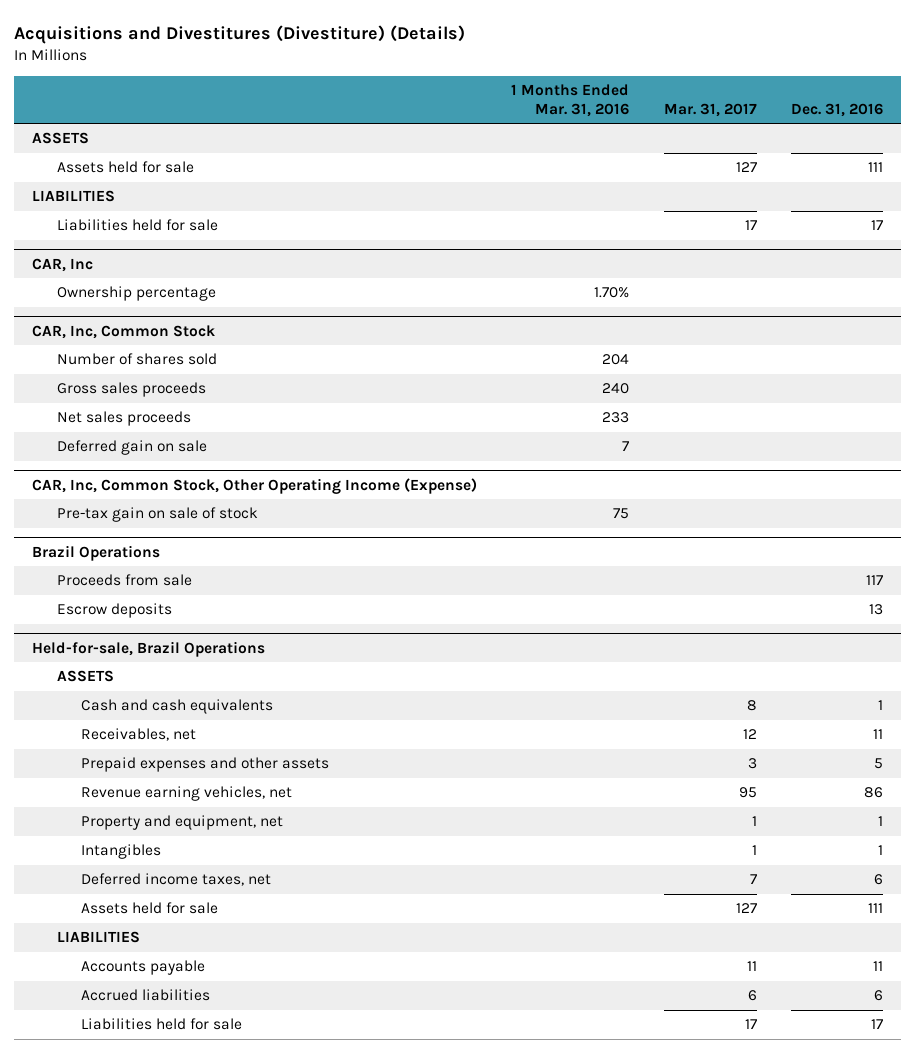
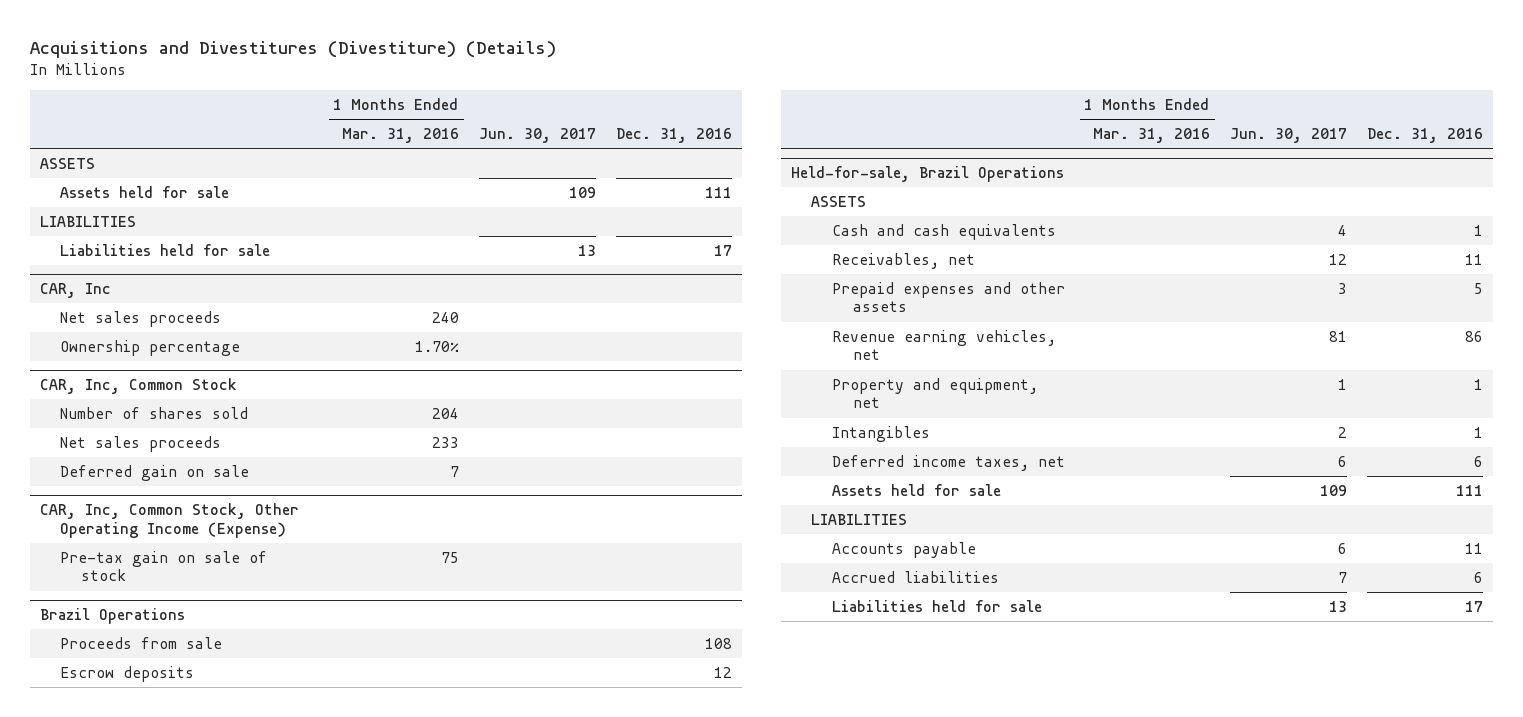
[663,102,757,117] Mar. 31, 2017 -> none
none -> [478,128,596,144] Jun. 30, 2017
none -> [60,310,222,327] Net sales proceeds
[56,382,206,398] Gross sales proceeds -> none
[866,575,884,586] 117 -> [704,637,732,649] 108
[869,604,884,616] 13 -> [713,666,732,678] 12

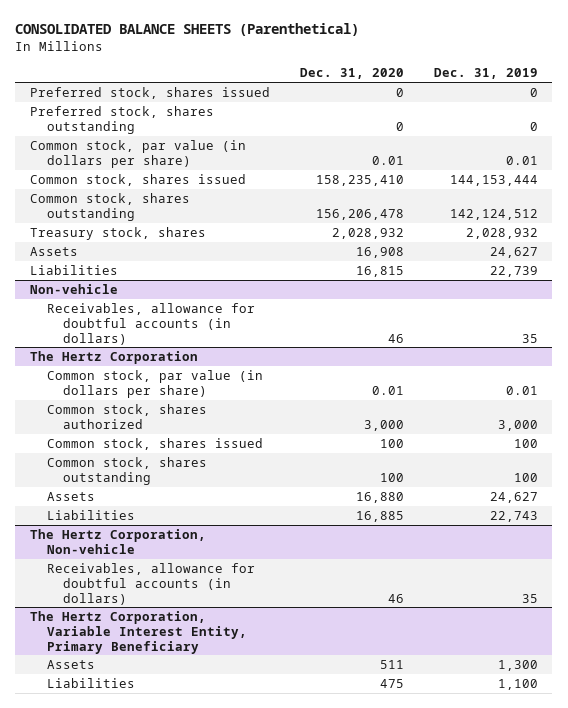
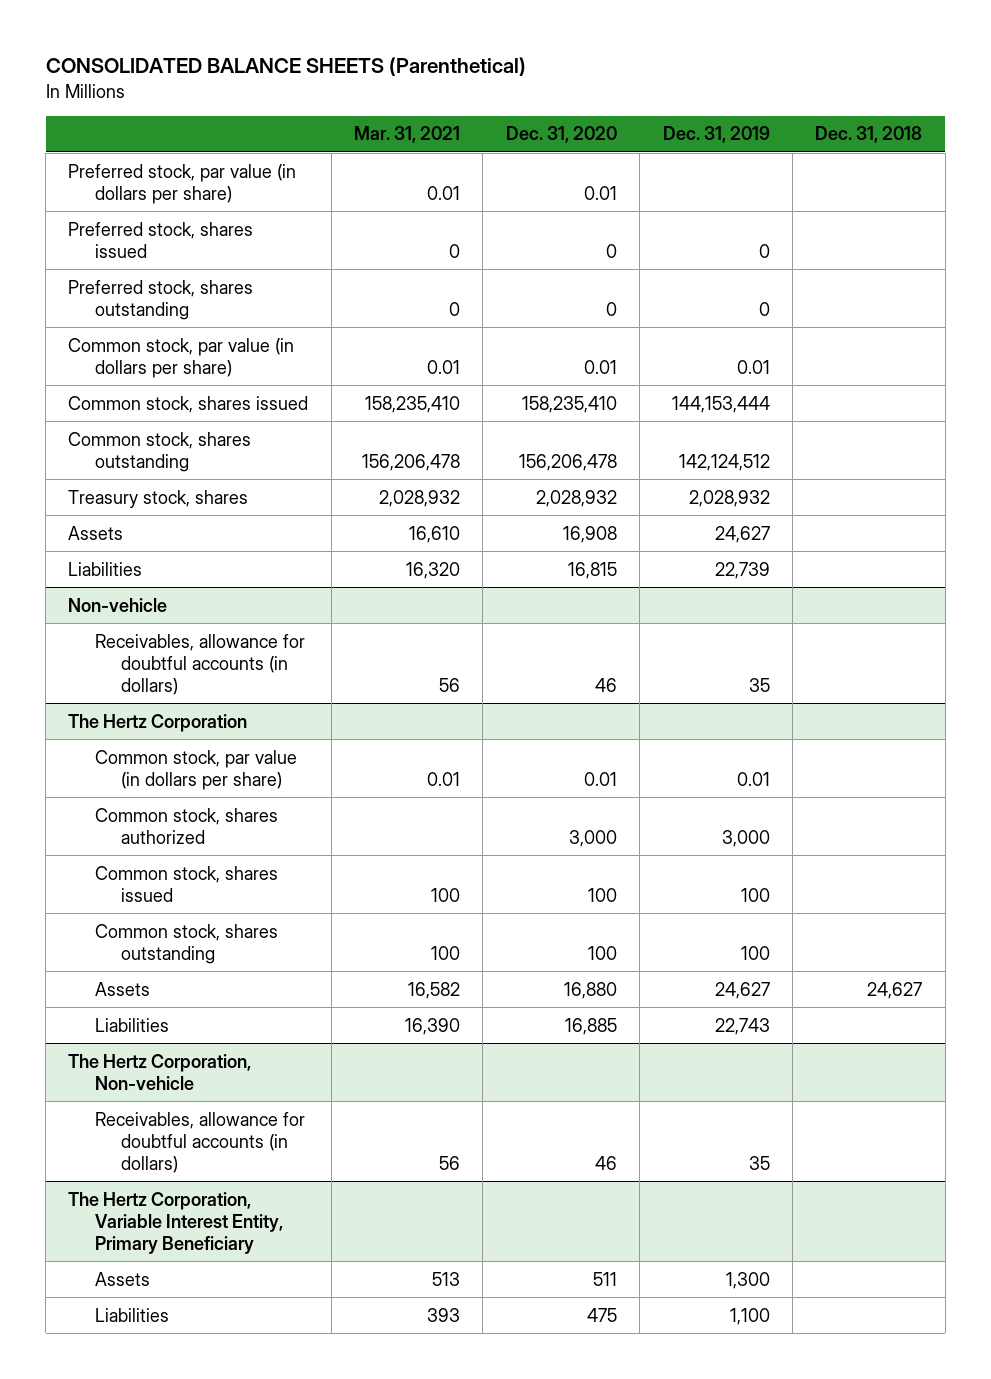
none -> [354,126,461,144] Mar. 31, 2021
none -> [815,126,923,144] Dec. 31, 2018
none -> [68,163,297,204] Preferred stock, par value (in dollars per share)

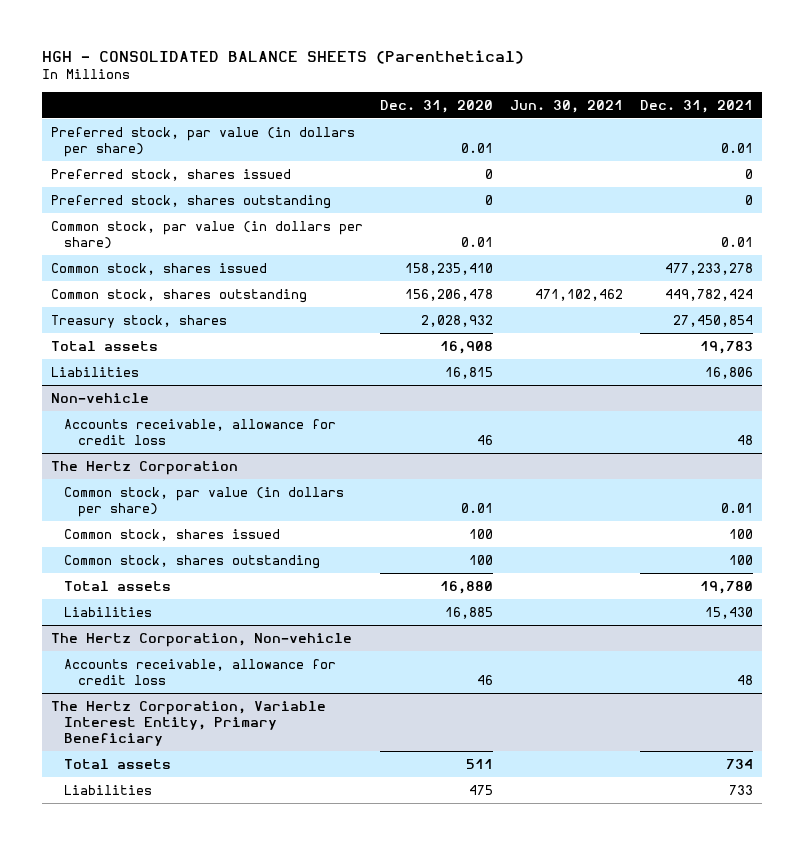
[45,57,526,77] CONSOLIDATED BALANCE SHEETS (Parenthetical) -> [42,50,525,65] HGH - CONSOLIDATED BALANCE SHEETS (Parenthetical)
[354,126,461,144] Mar. 31, 2021 -> none
[662,126,770,144] Dec. 31, 2019 -> none
[815,126,923,144] Dec. 31, 2018 -> none
none -> [510,99,624,113] Jun. 30, 2021
none -> [640,99,754,113] Dec. 31, 2021
[68,525,124,540] Assets -> [50,340,158,351] Total assets
[94,633,305,695] Receivables, allowance for doubtful accounts (in dollars) -> [64,418,337,445] Accounts receivable, allowance for credit loss
[94,807,278,844] Common stock, shares authorized -> none
[94,981,150,996] Assets -> [64,580,172,591] Total assets
[94,1111,305,1173] Receivables, allowance for doubtful accounts (in dollars) -> [64,658,337,685] Accounts receivable, allowance for credit loss
[94,1271,150,1286] Assets -> [64,758,172,769] Total assets

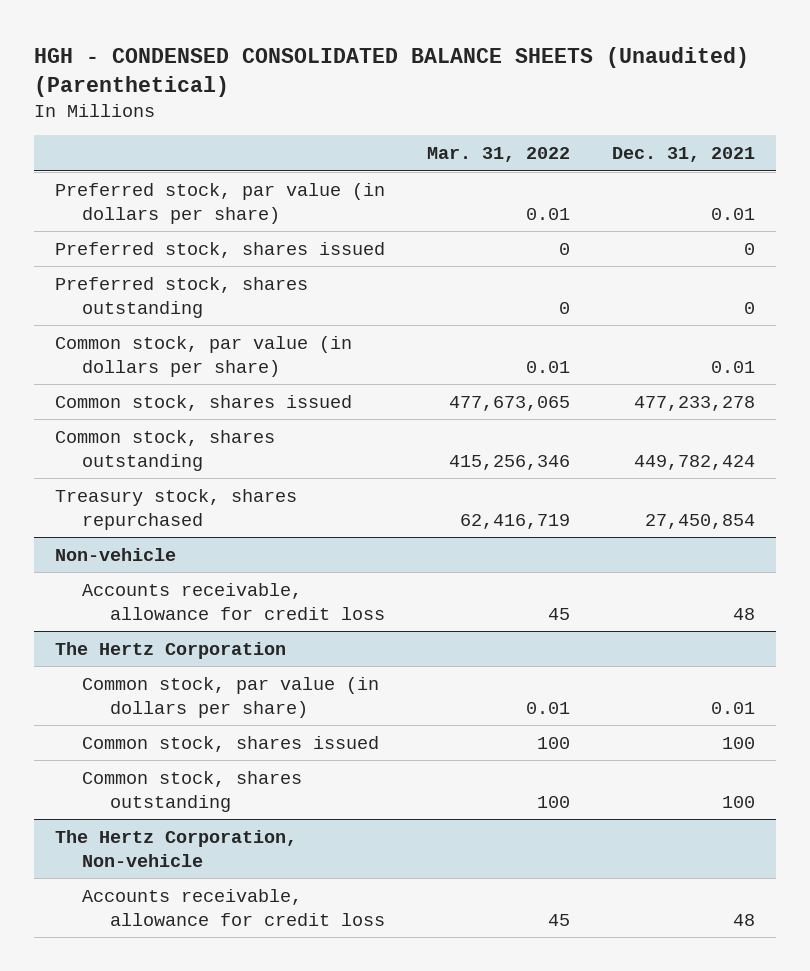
[42,50,525,65] HGH - CONSOLIDATED BALANCE SHEETS (Parenthetical) -> [34,46,750,97] HGH - CONDENSED CONSOLIDATED BALANCE SHEETS (Unaudited) (Parenthetical)
[379,99,493,113] Dec. 31, 2020 -> none
[510,99,624,113] Jun. 30, 2021 -> none
none -> [426,147,570,163] Mar. 31, 2022
[50,340,158,351] Total assets -> none
[50,366,139,377] Liabilities -> none
[50,314,227,328] Treasury stock, shares -> [55,488,298,530] Treasury stock, shares repurchased
[64,580,172,591] Total assets -> none
[64,606,153,617] Liabilities -> none
[50,700,326,746] The Hertz Corporation, Variable Interest Entity, Primary Beneficiary -> none
[64,758,172,769] Total assets -> none
[64,784,153,795] Liabilities -> none

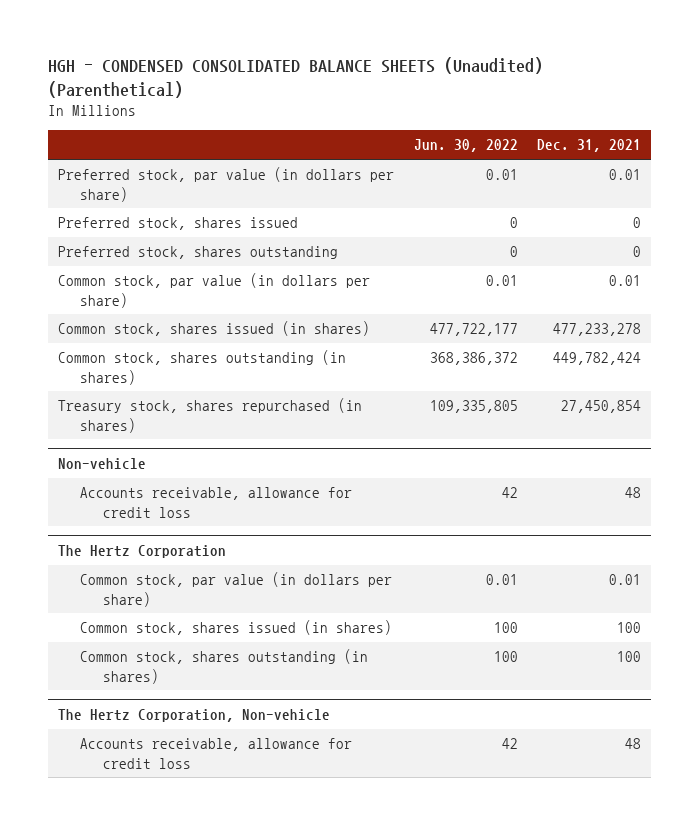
[426,147,570,163] Mar. 31, 2022 -> none
none -> [413,139,518,153] Jun. 30, 2022
[55,394,353,411] Common stock, shares issued -> [57,321,370,337] Common stock, shares issued (in shares)
[55,429,276,471] Common stock, shares outstanding -> [57,350,346,385] Common stock, shares outstanding (in shares)
[55,488,298,530] Treasury stock, shares repurchased -> [57,398,362,433] Treasury stock, shares repurchased (in shares)
[82,735,380,752] Common stock, shares issued -> [80,620,393,636] Common stock, shares issued (in shares)
[82,770,303,812] Common stock, shares outstanding -> [80,649,369,684] Common stock, shares outstanding (in shares)

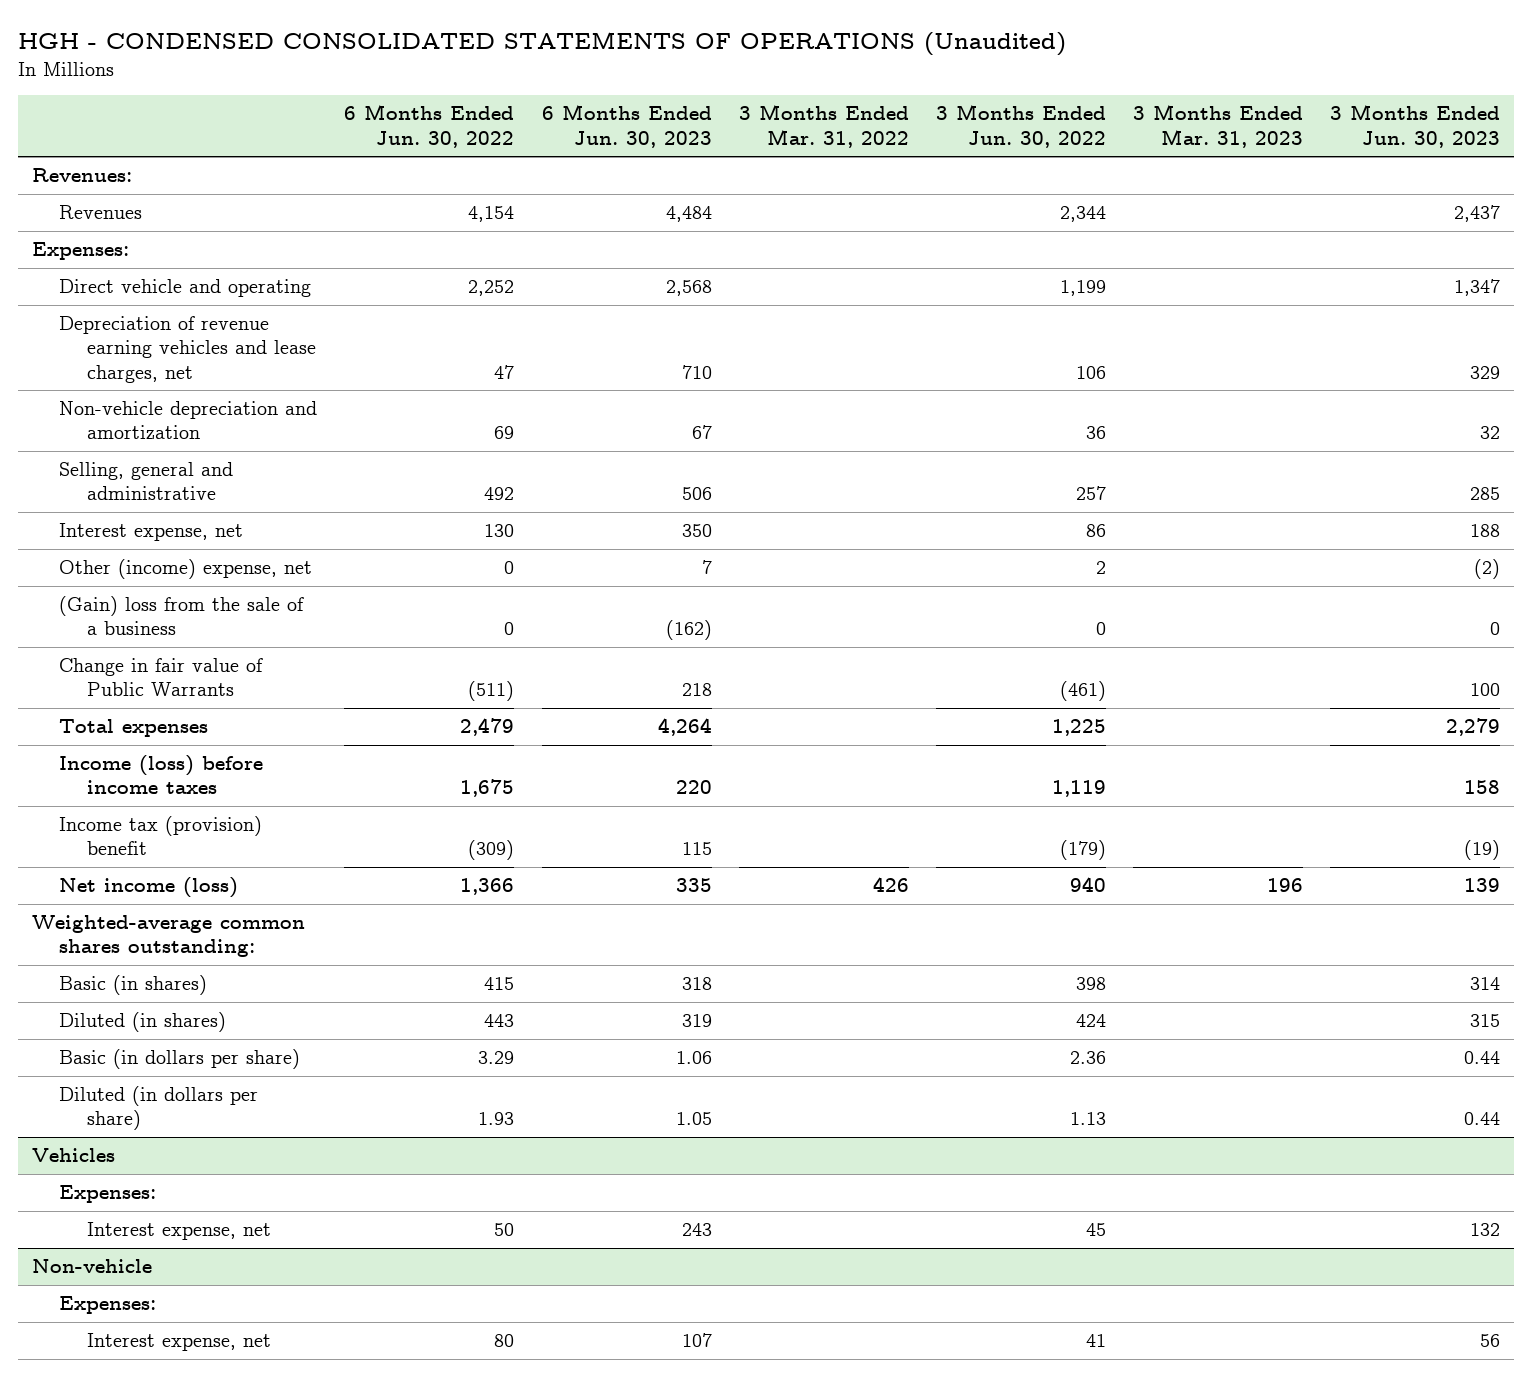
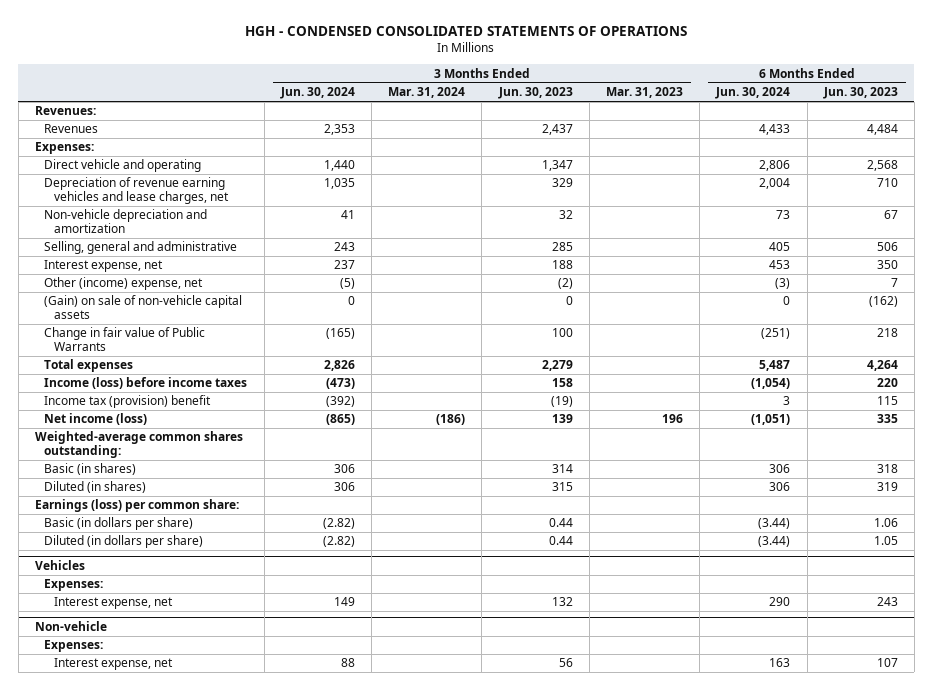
[18,31,1067,56] HGH - CONDENSED CONSOLIDATED STATEMENTS OF OPERATIONS (Unaudited) -> [245,26,688,37] HGH - CONDENSED CONSOLIDATED STATEMENTS OF OPERATIONS
[344,104,515,148] 6 Months Ended Jun. 30, 2022 -> none
[738,104,909,148] 3 Months Ended Mar. 31, 2022 -> none
[935,104,1106,148] 3 Months Ended Jun. 30, 2022 -> none
none -> [279,87,355,100] Jun. 30, 2024
none -> [388,87,466,99] Mar. 31, 2024
none -> [715,87,791,100] Jun. 30, 2024
[59,596,305,636] (Gain) loss from the sale of a business -> [44,295,243,320] (Gain) on sale of non-vehicle capital assets
none -> [34,499,239,513] Earnings (loss) per common share:

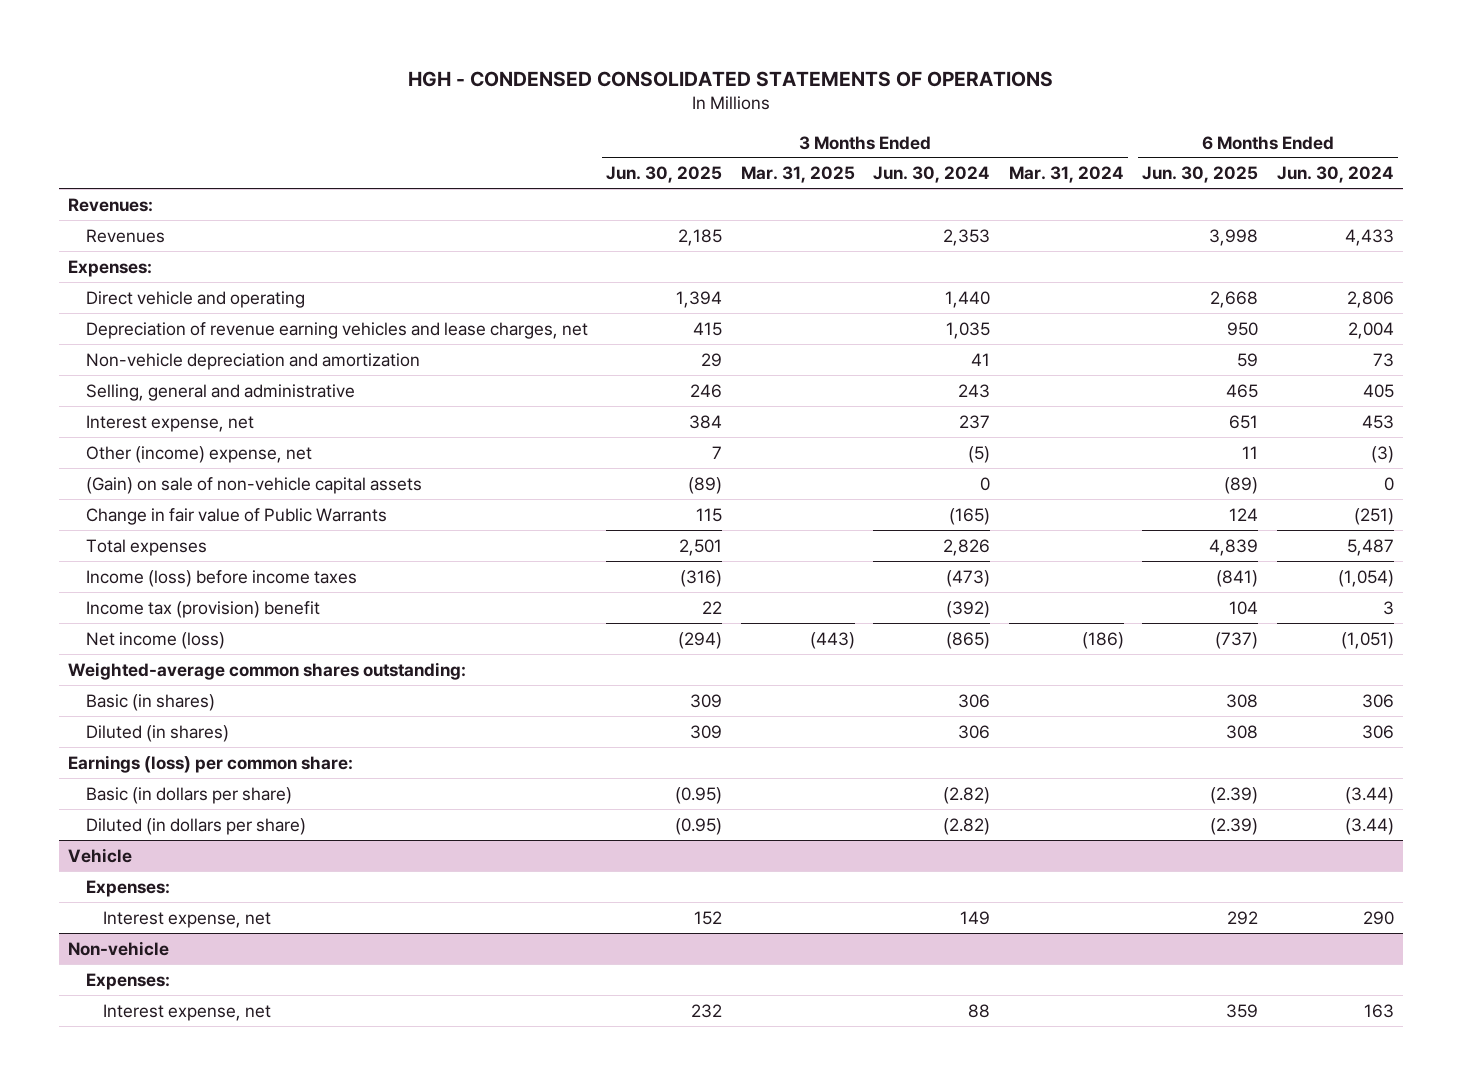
[497,87,573,100] Jun. 30, 2023 -> none
[606,87,684,99] Mar. 31, 2023 -> none
[822,87,898,100] Jun. 30, 2023 -> none
none -> [606,166,723,184] Jun. 30, 2025
none -> [740,166,855,184] Mar. 31, 2025
none -> [1142,166,1259,184] Jun. 30, 2025
[34,560,85,571] Vehicles -> [67,847,132,863] Vehicle

